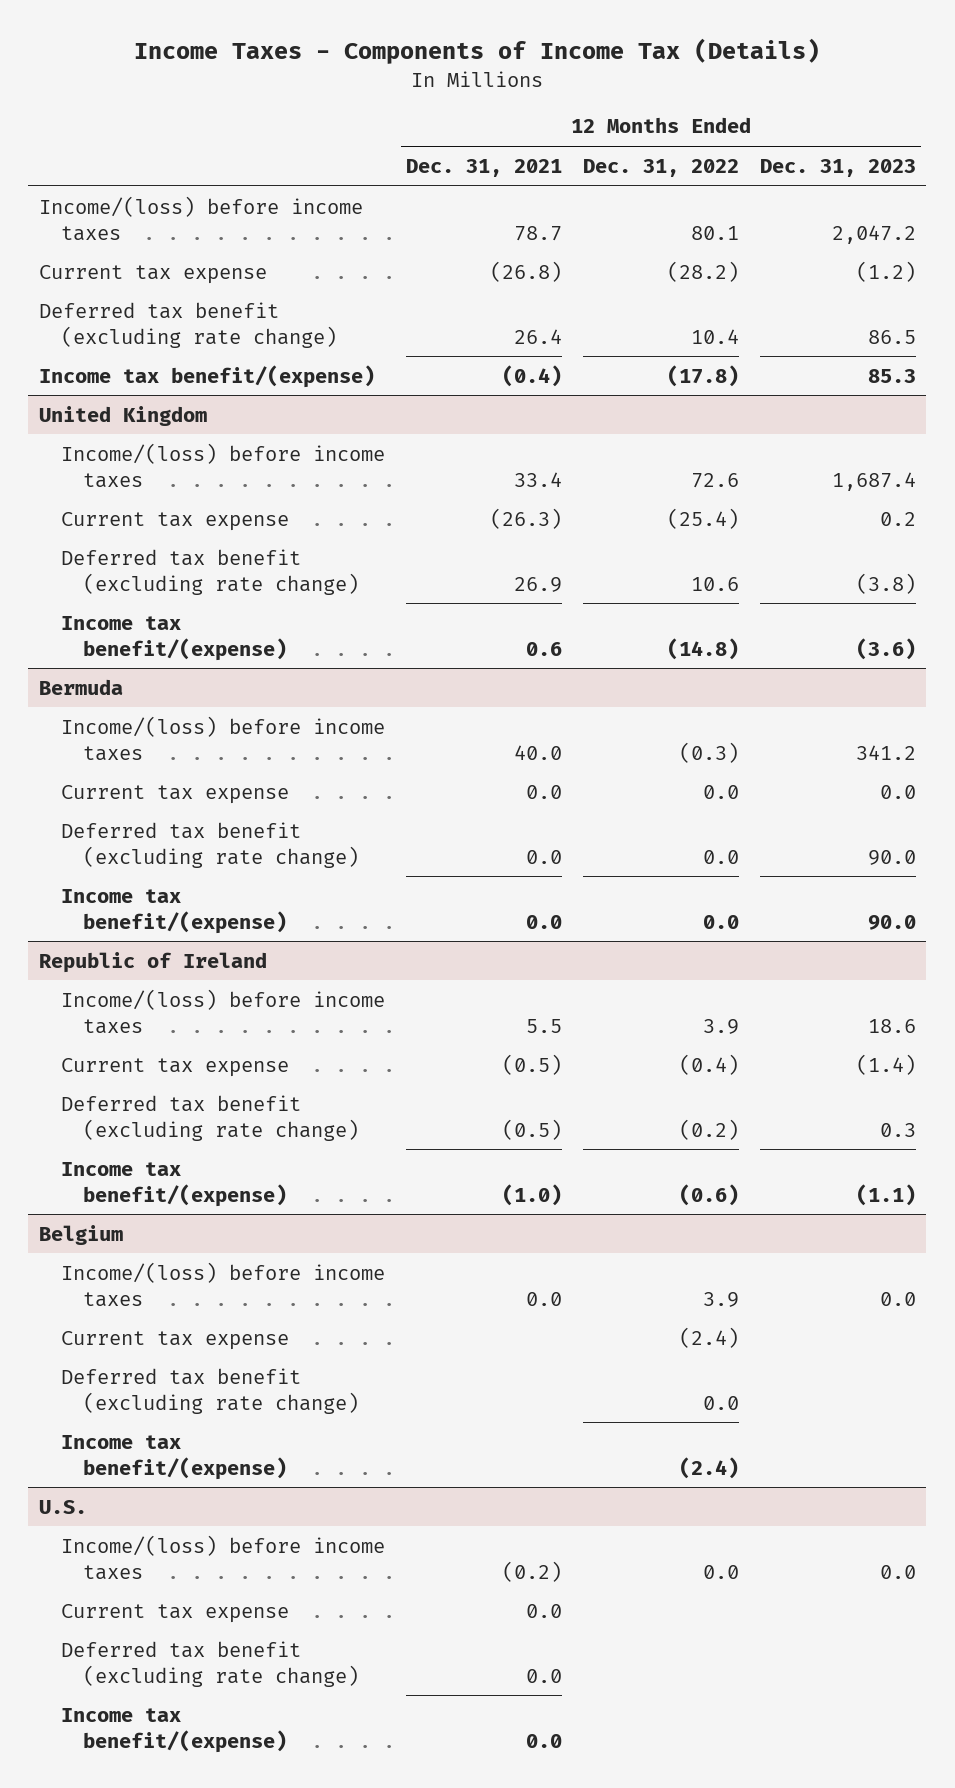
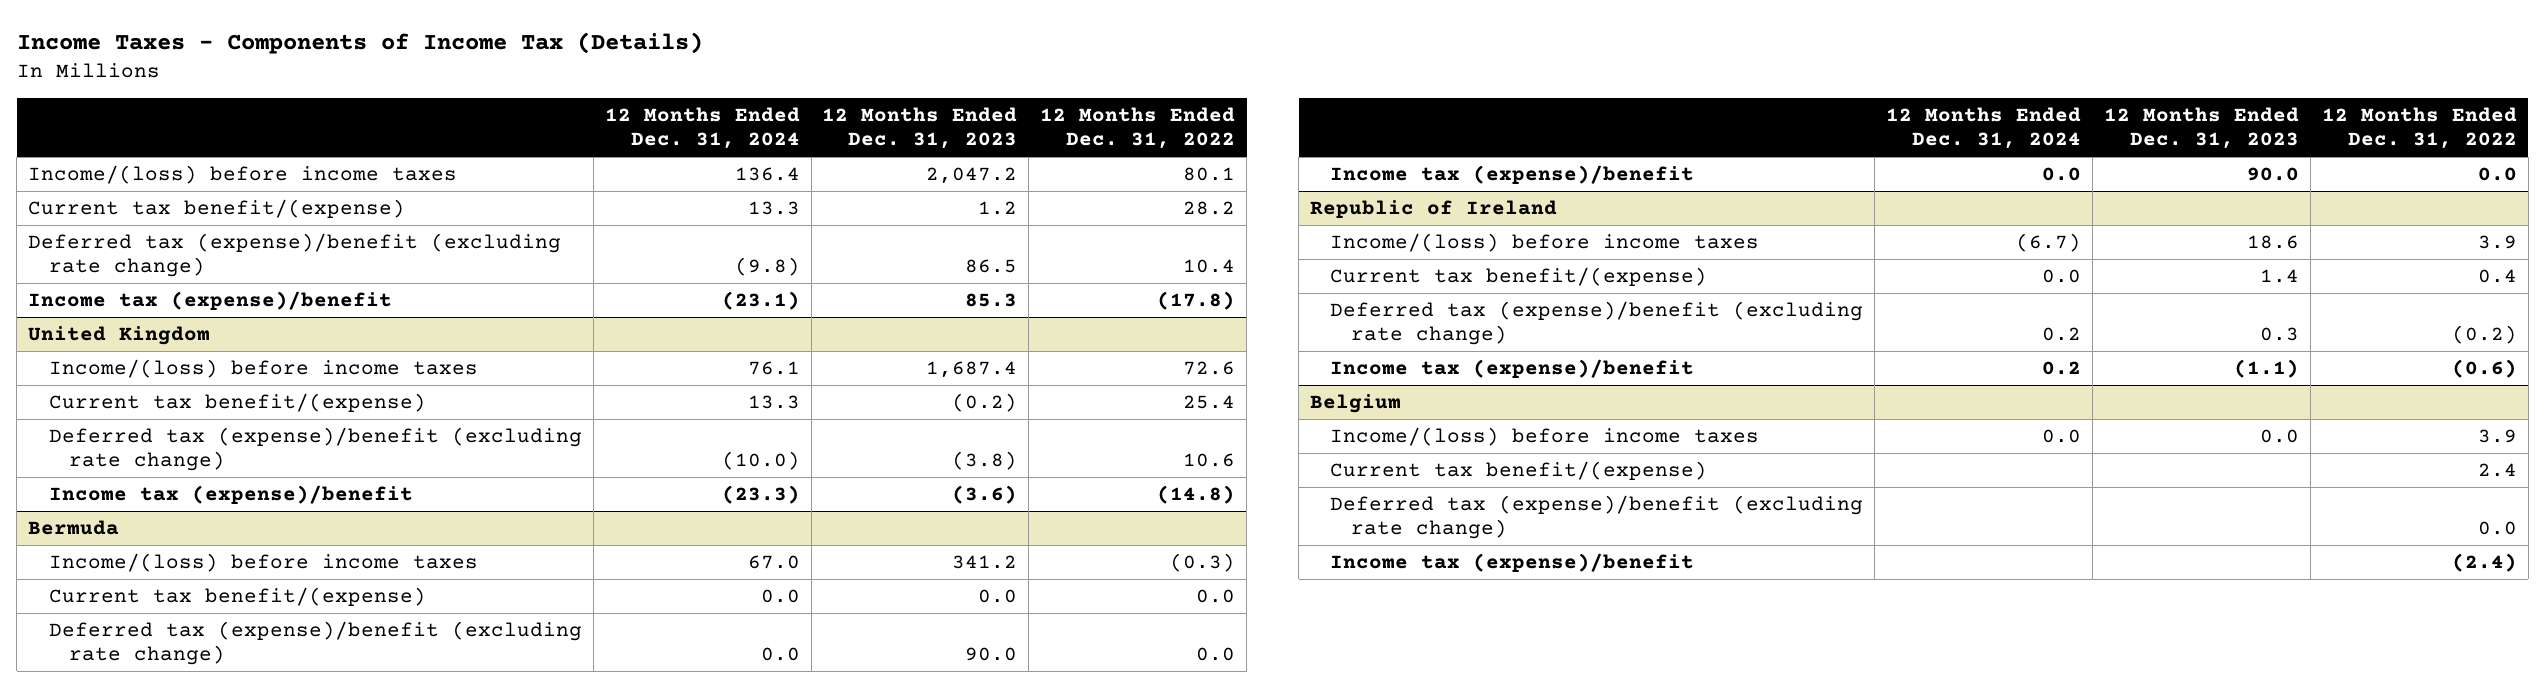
[405,158,562,177] Dec. 31, 2021 -> none
none -> [604,107,800,150] 12 Months Ended Dec. 31, 2024
[38,264,267,284] Current tax expense -> [28,199,406,219] Current tax benefit/(expense)
[666,260,739,282] (28.2) -> [1183,201,1236,216] 28.2
[855,260,916,282] (1.2) -> [978,201,1018,216] 1.2
[38,301,337,348] Deferred tax benefit (excluding rate change) -> [28,233,562,278] Deferred tax (expense)/benefit (excluding rate change)
[38,364,375,388] Income tax benefit/(expense) -> [28,291,393,311] Income tax (expense)/benefit
[60,511,289,531] Current tax expense -> [48,393,426,413] Current tax benefit/(expense)
[666,507,739,529] (25.4) -> [1183,395,1236,410] 25.4
[879,511,916,526] 0.2 -> [952,393,1018,413] (0.2)
[60,548,360,595] Deferred tax benefit (excluding rate change) -> [48,427,582,472] Deferred tax (expense)/benefit (excluding rate change)
[60,615,288,661] Income tax benefit/(expense) -> [48,485,413,505] Income tax (expense)/benefit
[60,784,289,804] Current tax expense -> [48,587,426,607] Current tax benefit/(expense)
[60,821,360,868] Deferred tax benefit (excluding rate change) -> [48,621,582,666] Deferred tax (expense)/benefit (excluding rate change)
[60,888,288,934] Income tax benefit/(expense) -> [1330,165,1695,185] Income tax (expense)/benefit
[60,1057,289,1077] Current tax expense -> [1330,267,1708,287] Current tax benefit/(expense)
[678,1053,739,1075] (0.4) -> [2477,269,2517,284] 0.4
[855,1053,916,1075] (1.4) -> [2260,269,2300,284] 1.4
[60,1094,360,1141] Deferred tax benefit (excluding rate change) -> [1330,301,1864,346] Deferred tax (expense)/benefit (excluding rate change)
[60,1161,288,1207] Income tax benefit/(expense) -> [1330,359,1695,379] Income tax (expense)/benefit
[38,1499,87,1514] U.S. -> none
[60,1534,385,1580] Income/(loss) before income taxes -> none
[60,1603,289,1623] Current tax expense -> none
[60,1640,360,1687] Deferred tax benefit (excluding rate change) -> none
[60,1707,288,1753] Income tax benefit/(expense) -> none
[60,1330,289,1350] Current tax expense -> [1330,461,1708,481] Current tax benefit/(expense)
[678,1326,739,1348] (2.4) -> [2477,463,2517,478] 2.4
[60,1367,360,1414] Deferred tax benefit (excluding rate change) -> [1330,495,1864,540] Deferred tax (expense)/benefit (excluding rate change)
[60,1434,288,1480] Income tax benefit/(expense) -> [1330,553,1695,573] Income tax (expense)/benefit

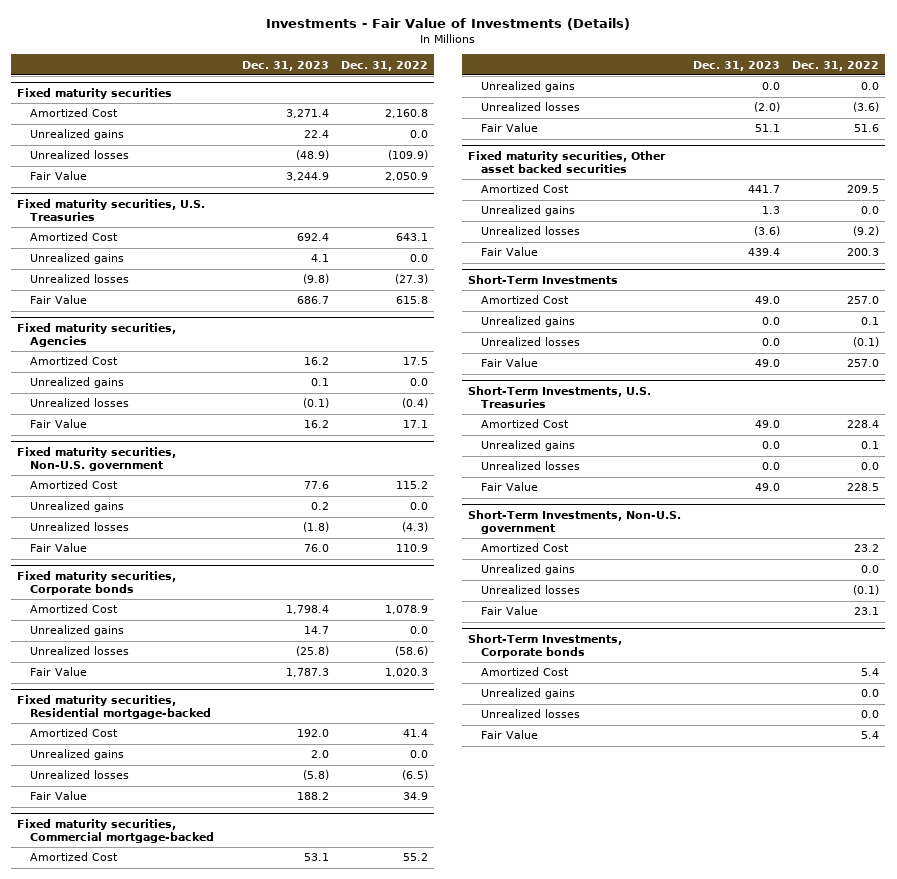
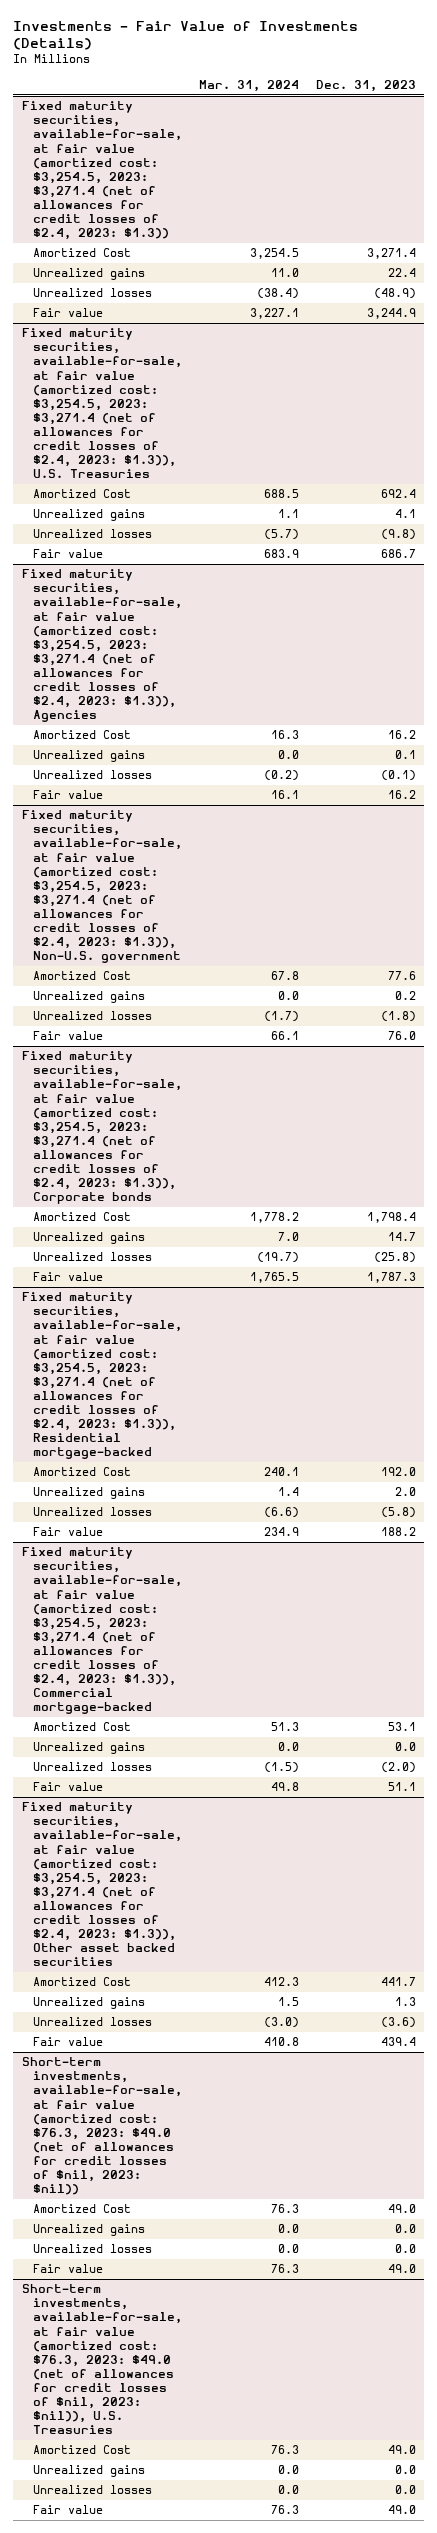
[341,60,429,71] Dec. 31, 2022 -> none
none -> [198,80,299,93] Mar. 31, 2024
[17,87,173,99] Fixed maturity securities -> [21,101,182,240] Fixed maturity securities, available-for-sale, at fair value (amortized cost: $3,254.5, 2023: $3,271.4 (net of allowances for credit losses of $2.4, 2023: $1.3))
[17,198,206,221] Fixed maturity securities, U.S. Treasuries -> none
[30,171,88,181] Fair Value -> [32,308,103,318] Fair value
none -> [21,328,182,478] Fixed maturity securities, available-for-sale, at fair value (amortized cost: $3,254.5, 2023: $3,271.4 (net of allowances for credit losses of $2.4, 2023: $1.3)), U.S. Treasuries
[17,322,177,347] Fixed maturity securities, Agencies -> none
[30,295,88,305] Fair Value -> [32,549,103,559] Fair value
none -> [21,569,182,722] Fixed maturity securities, available-for-sale, at fair value (amortized cost: $3,254.5, 2023: $3,271.4 (net of allowances for credit losses of $2.4, 2023: $1.3)), Agencies
[17,446,177,471] Fixed maturity securities, Non-U.S. government -> none
[30,419,88,429] Fair Value -> [32,790,103,800] Fair value
none -> [21,810,182,963] Fixed maturity securities, available-for-sale, at fair value (amortized cost: $3,254.5, 2023: $3,271.4 (net of allowances for credit losses of $2.4, 2023: $1.3)), Non-U.S. government
[17,570,177,595] Fixed maturity securities, Corporate bonds -> none
[30,543,88,553] Fair Value -> [32,1031,103,1041] Fair value
none -> [21,1051,182,1204] Fixed maturity securities, available-for-sale, at fair value (amortized cost: $3,254.5, 2023: $3,271.4 (net of allowances for credit losses of $2.4, 2023: $1.3)), Corporate bonds
[17,694,212,719] Fixed maturity securities, Residential mortgage-backed -> none
[30,667,88,677] Fair Value -> [32,1272,103,1282] Fair value
none -> [21,1292,182,1459] Fixed maturity securities, available-for-sale, at fair value (amortized cost: $3,254.5, 2023: $3,271.4 (net of allowances for credit losses of $2.4, 2023: $1.3)), Residential mortgage-backed
[17,818,215,843] Fixed maturity securities, Commercial mortgage-backed -> none
[30,791,88,801] Fair Value -> [32,1527,103,1537] Fair value
none -> [21,1547,182,1714] Fixed maturity securities, available-for-sale, at fair value (amortized cost: $3,254.5, 2023: $3,271.4 (net of allowances for credit losses of $2.4, 2023: $1.3)), Commercial mortgage-backed
[468,150,667,173] Fixed maturity securities, Other asset backed securities -> none
[481,123,539,133] Fair Value -> [32,1782,103,1792] Fair value
none -> [21,1802,182,1966] Fixed maturity securities, available-for-sale, at fair value (amortized cost: $3,254.5, 2023: $3,271.4 (net of allowances for credit losses of $2.4, 2023: $1.3)), Other asset backed securities
[481,247,539,257] Fair Value -> [32,2037,103,2047] Fair value
[468,274,619,284] Short-Term Investments -> [21,2057,182,2195] Short-term investments, available-for-sale, at fair value (amortized cost: $76.3, 2023: $49.0 (net of allowances for credit losses of $nil, 2023: $nil))
[468,385,652,408] Short-Term Investments, U.S. Treasuries -> none
[481,358,539,368] Fair Value -> [32,2264,103,2274] Fair value
none -> [21,2284,182,2434] Short-term investments, available-for-sale, at fair value (amortized cost: $76.3, 2023: $49.0 (net of allowances for credit losses of $nil, 2023: $nil)), U.S. Treasuries
[468,509,682,534] Short-Term Investments, Non-U.S. government -> none
[481,543,570,553] Amortized Cost -> none
[481,564,576,576] Unrealized gains -> none
[481,585,581,595] Unrealized losses -> none
[481,606,539,616] Fair Value -> none
[468,633,623,658] Short-Term Investments, Corporate bonds -> none
[481,667,570,677] Amortized Cost -> none
[481,688,576,700] Unrealized gains -> none
[481,709,581,719] Unrealized losses -> none
[481,730,539,740] Fair Value -> none
[481,482,539,492] Fair Value -> [32,2505,103,2515] Fair value

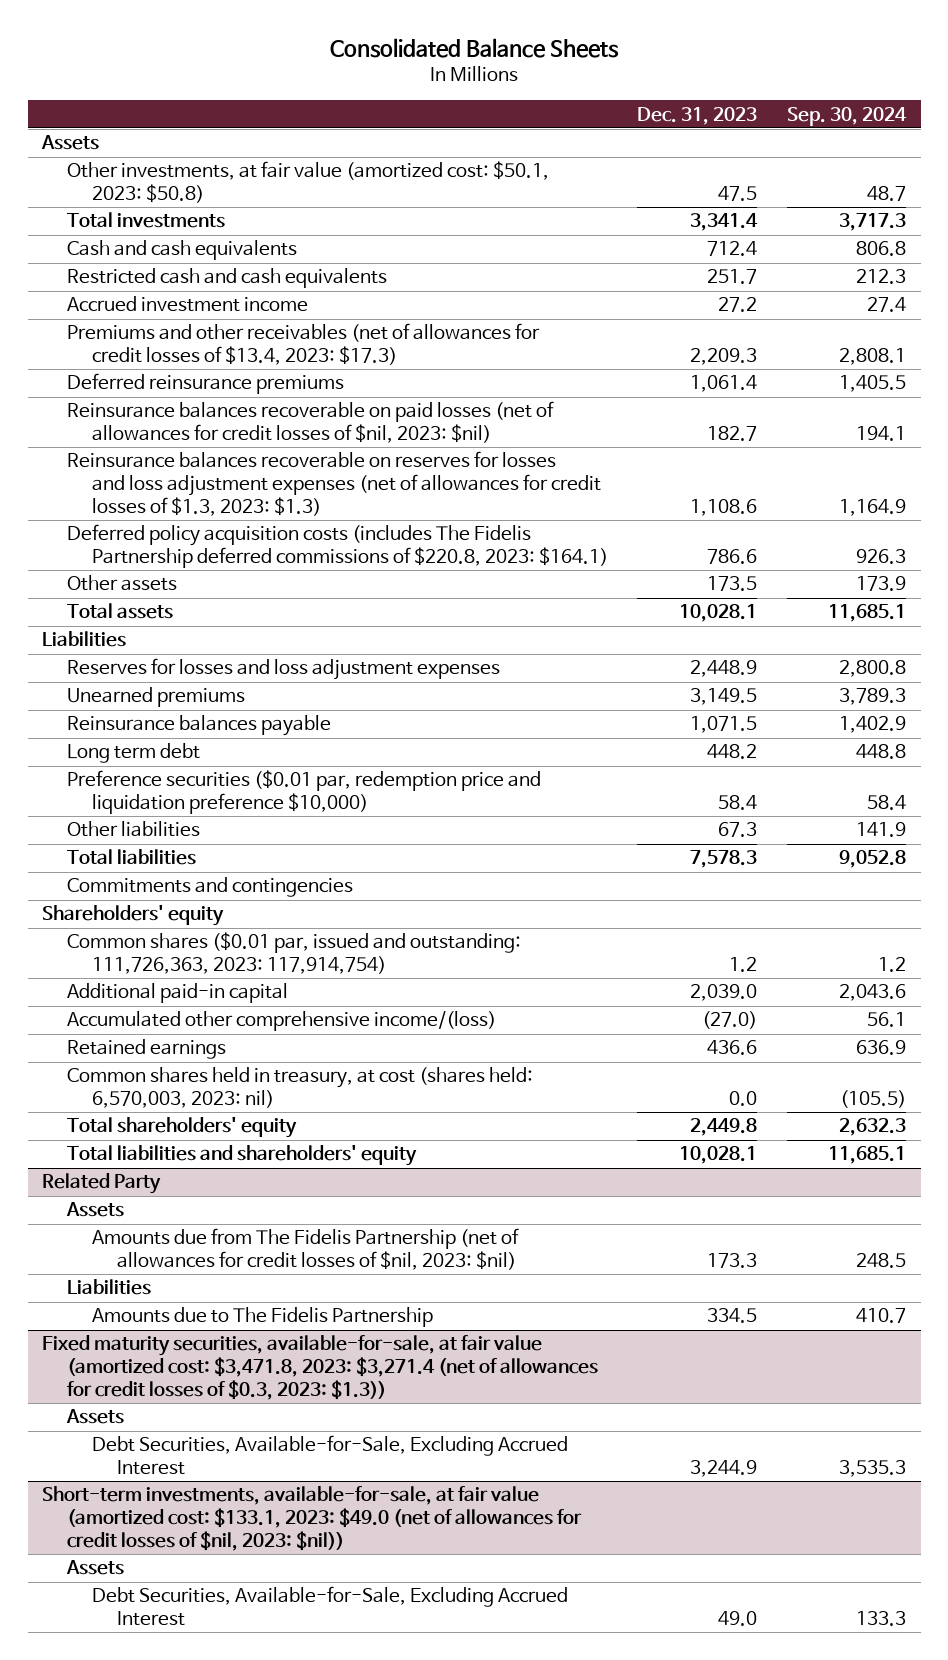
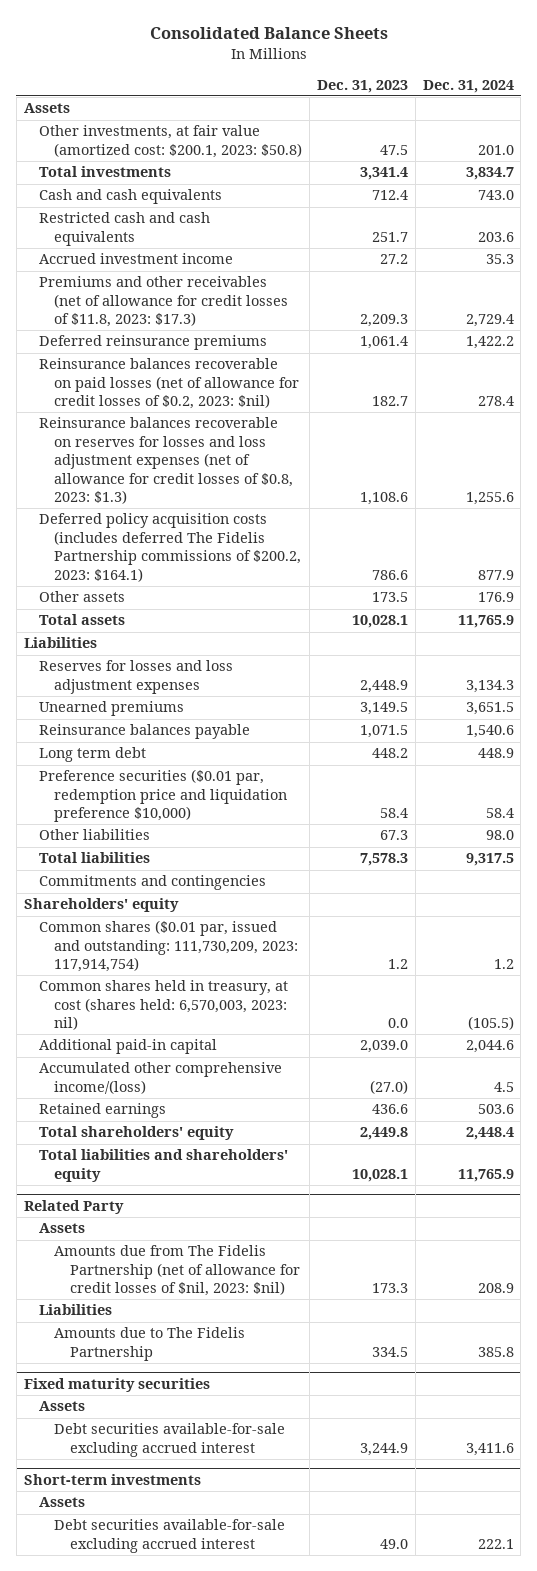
[786,106,907,126] Sep. 30, 2024 -> none
none -> [422,79,514,93] Dec. 31, 2024
[67,161,550,204] Other investments, at fair value (amortized cost: $50.1, 2023: $50.8) -> [39,125,303,158] Other investments, at fair value (amortized cost: $200.1, 2023: $50.8)
[67,323,541,366] Premiums and other receivables (net of allowances for credit losses of $13.4, 2023: $17.3) -> [39,276,289,328] Premiums and other receivables (net of allowance for credit losses of $11.8, 2023: $17.3)
[67,401,555,444] Reinsurance balances recoverable on paid losses (net of allowances for credit losses of $nil, 2023: $nil) -> [39,358,300,410] Reinsurance balances recoverable on paid losses (net of allowance for credit losses of $0.2, 2023: $nil)
[67,451,601,516] Reinsurance balances recoverable on reserves for losses and loss adjustment expenses (net of allowances for credit losses of $1.3, 2023: $1.3) -> [39,417,294,504] Reinsurance balances recoverable on reserves for losses and loss adjustment expenses (net of allowance for credit losses of $0.8, 2023: $1.3)
[67,524,608,569] Deferred policy acquisition costs (includes The Fidelis Partnership deferred commissions of $220.8, 2023: $164.1) -> [39,513,302,582] Deferred policy acquisition costs (includes deferred The Fidelis Partnership commissions of $200.2, 2023: $164.1)
[67,932,522,975] Common shares ($0.01 par, issued and outstanding: 111,726,363, 2023: 117,914,754) -> [39,920,299,973] Common shares ($0.01 par, issued and outstanding: 111,730,209, 2023: 117,914,754)
[67,1067,534,1109] Common shares held in treasury, at cost (shares held: 6,570,003, 2023: nil) -> [39,980,289,1031] Common shares held in treasury, at cost (shares held: 6,570,003, 2023: nil)
[91,1228,519,1271] Amounts due from The Fidelis Partnership (net of allowances for credit losses of $nil, 2023: $nil) -> [54,1245,300,1297] Amounts due from The Fidelis Partnership (net of allowance for credit losses of $nil, 2023: $nil)
[42,1335,599,1400] Fixed maturity securities, available-for-sale, at fair value (amortized cost: $3,471.8, 2023: $3,271.4 (net of allowances for credit losses of $0.3, 2023: $1.3)) -> [23,1377,210,1392] Fixed maturity securities
[91,1435,568,1476] Debt Securities, Available-for-Sale, Excluding Accrued Interest -> [54,1423,286,1457] Debt securities available-for-sale excluding accrued interest
[42,1486,583,1551] Short-term investments, available-for-sale, at fair value (amortized cost: $133.1, 2023: $49.0 (net of allowances for credit losses of $nil, 2023: $nil)) -> [23,1473,201,1485] Short-term investments
[91,1586,568,1627] Debt Securities, Available-for-Sale, Excluding Accrued Interest -> [54,1519,286,1553] Debt securities available-for-sale excluding accrued interest

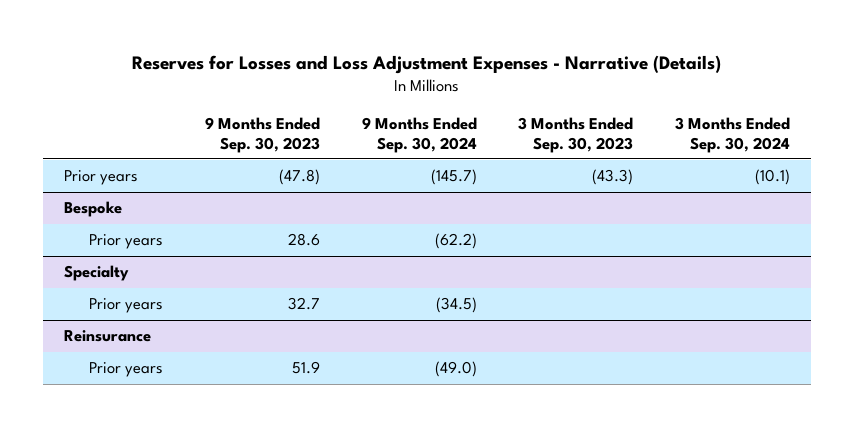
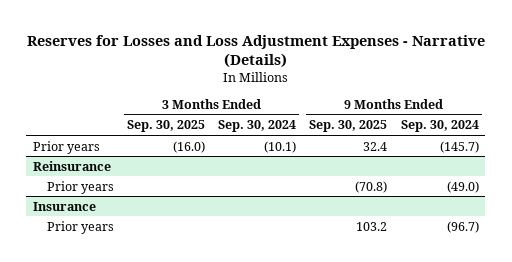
[204,117,320,153] 9 Months Ended Sep. 30, 2023 -> none
[518,117,634,153] 3 Months Ended Sep. 30, 2023 -> none
none -> [126,120,205,133] Sep. 30, 2025
none -> [309,120,388,133] Sep. 30, 2025
[64,201,123,218] Bespoke -> none
[88,234,163,250] Prior years -> none
[64,265,130,282] Specialty -> none
[88,298,163,314] Prior years -> none
none -> [32,201,96,211] Insurance
none -> [46,220,114,234] Prior years

